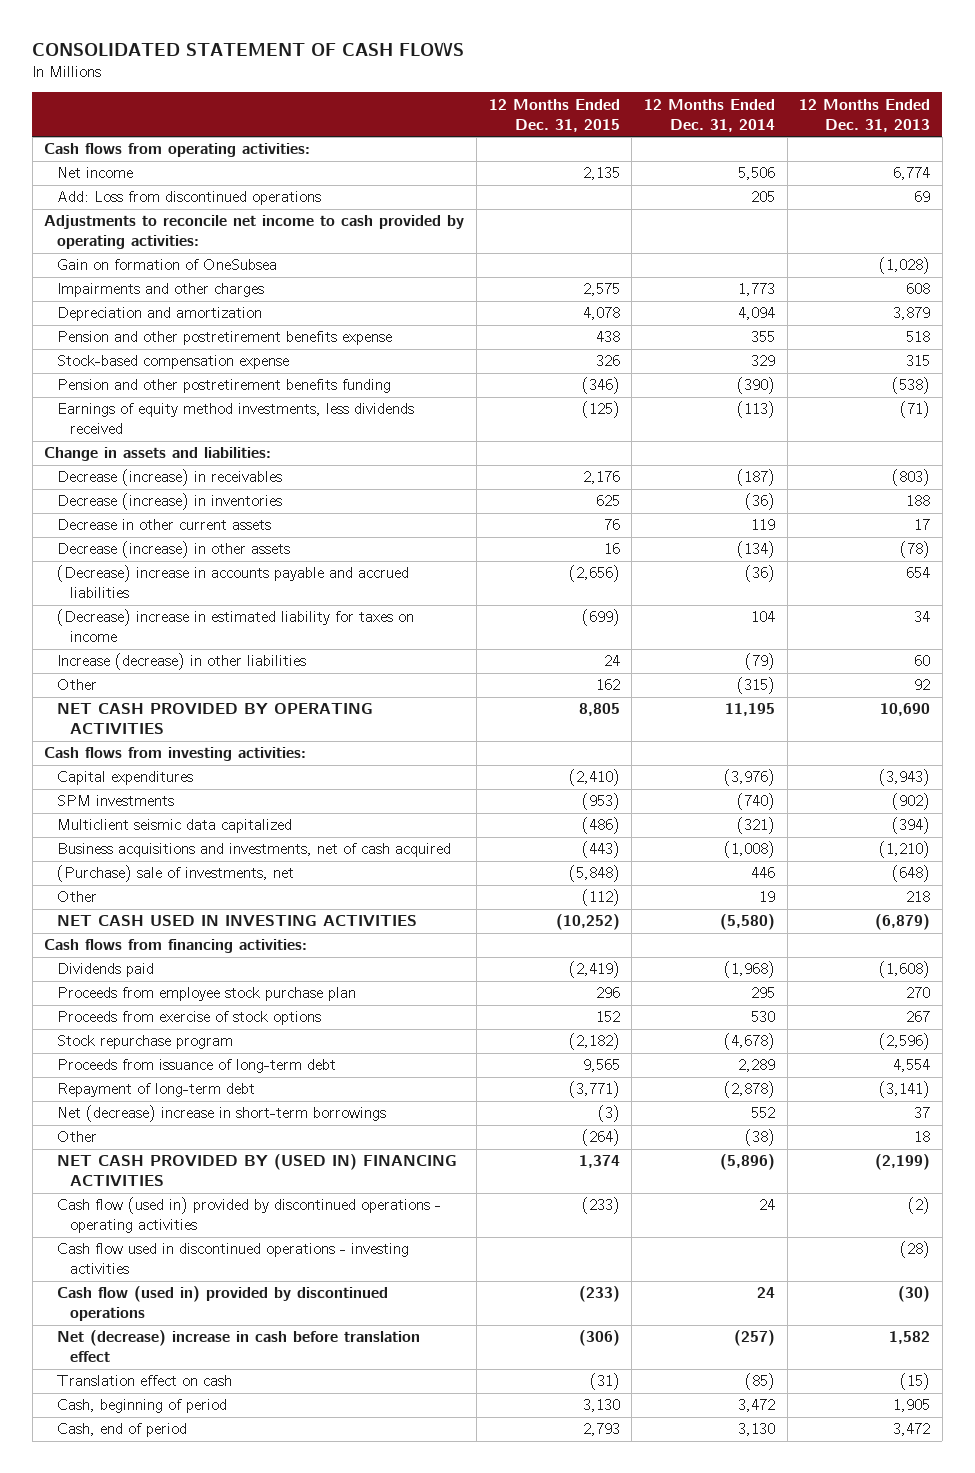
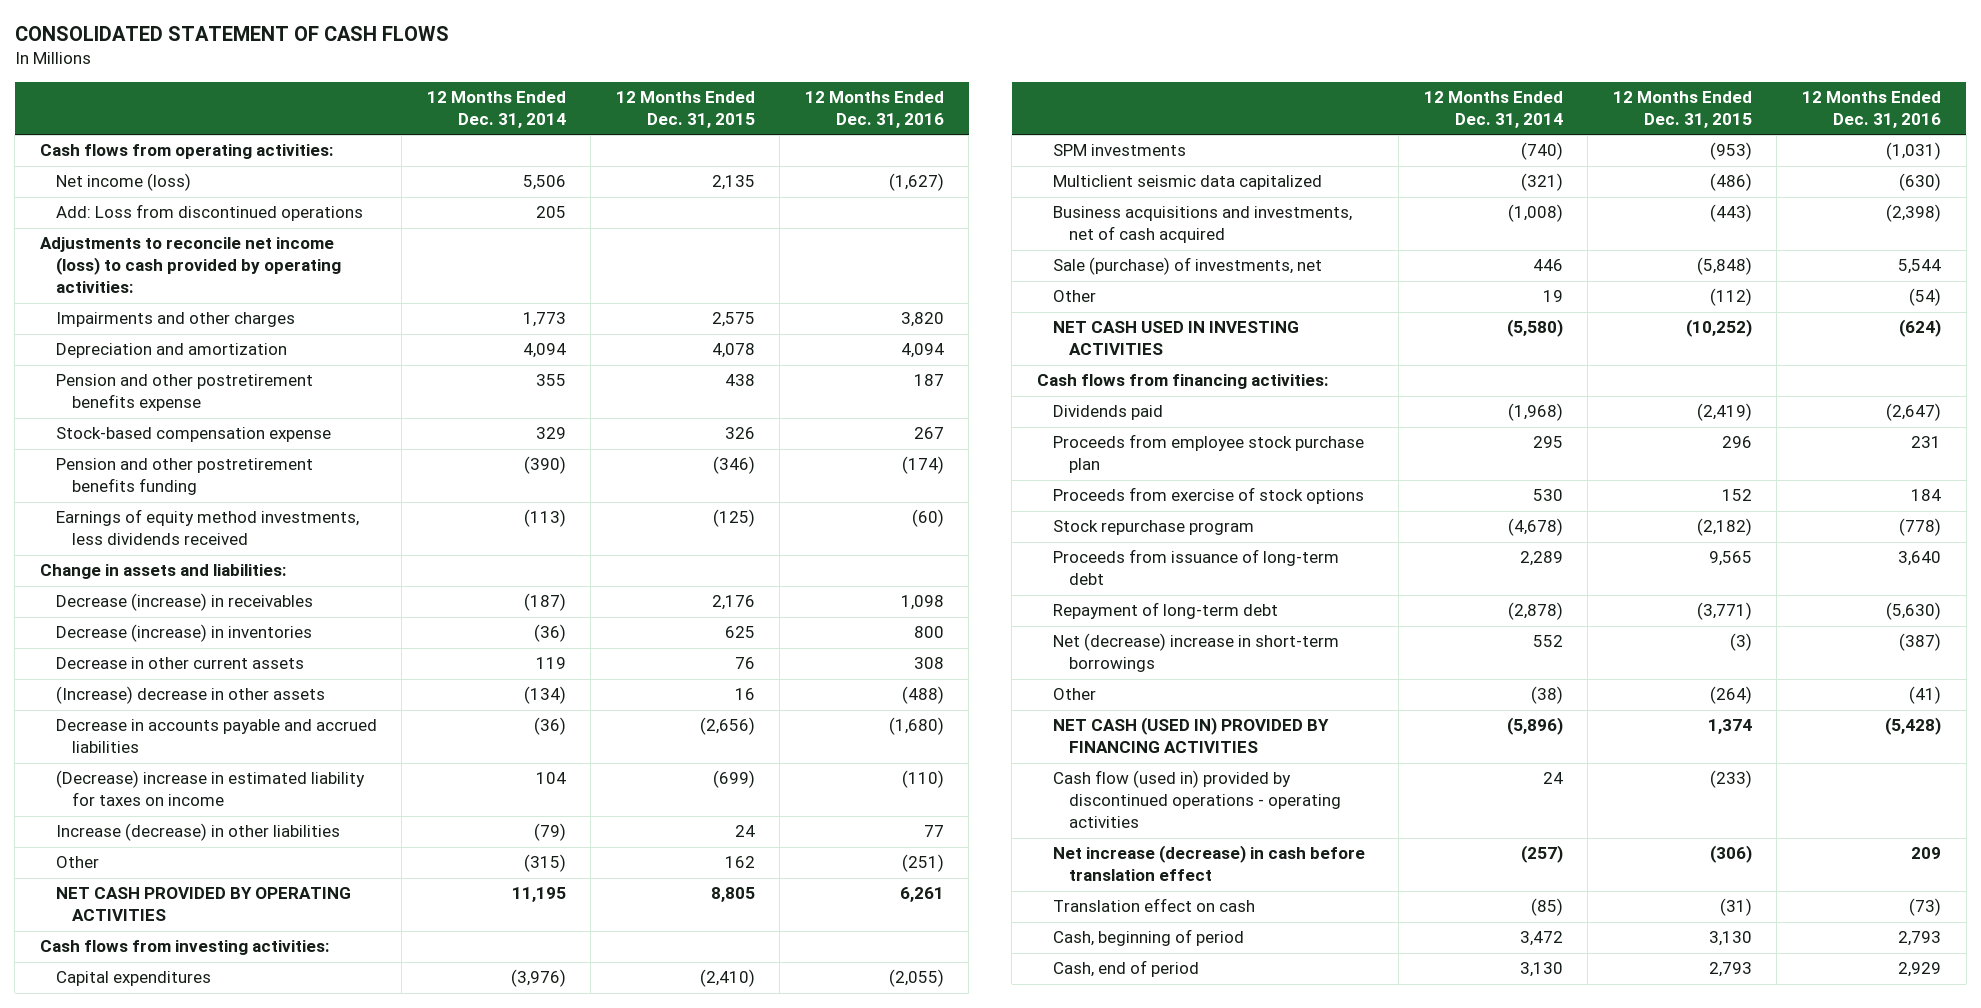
[799,98,931,132] 12 Months Ended Dec. 31, 2013 -> none
none -> [804,91,944,129] 12 Months Ended Dec. 31, 2016
[57,167,134,179] Net income -> [55,173,191,192] Net income (loss)
[57,259,278,271] Gain on formation of OneSubsea -> none
[44,215,465,250] Adjustments to reconcile net income to cash provided by operating activities: -> [39,237,341,294] Adjustments to reconcile net income (loss) to cash provided by operating activities:
[57,541,291,559] Decrease (increase) in other assets -> [55,686,325,705] (Increase) decrease in other assets
[57,565,410,599] (Decrease) increase in accounts payable and accrued liabilities -> [55,719,377,754] Decrease in accounts payable and accrued liabilities
[57,865,295,883] (Purchase) sale of investments, net -> [1052,257,1322,276] Sale (purchase) of investments, net
[57,1154,458,1187] NET CASH PROVIDED BY (USED IN) FINANCING ACTIVITIES -> [1052,717,1329,754] NET CASH (USED IN) PROVIDED BY FINANCING ACTIVITIES
[57,1243,410,1275] Cash flow used in discontinued operations - investing activities -> none
[57,1286,389,1322] Cash flow (used in) provided by discontinued operations -> none
[57,1330,421,1363] Net (decrease) increase in cash before translation effect -> [1052,845,1365,882] Net increase (decrease) in cash before translation effect

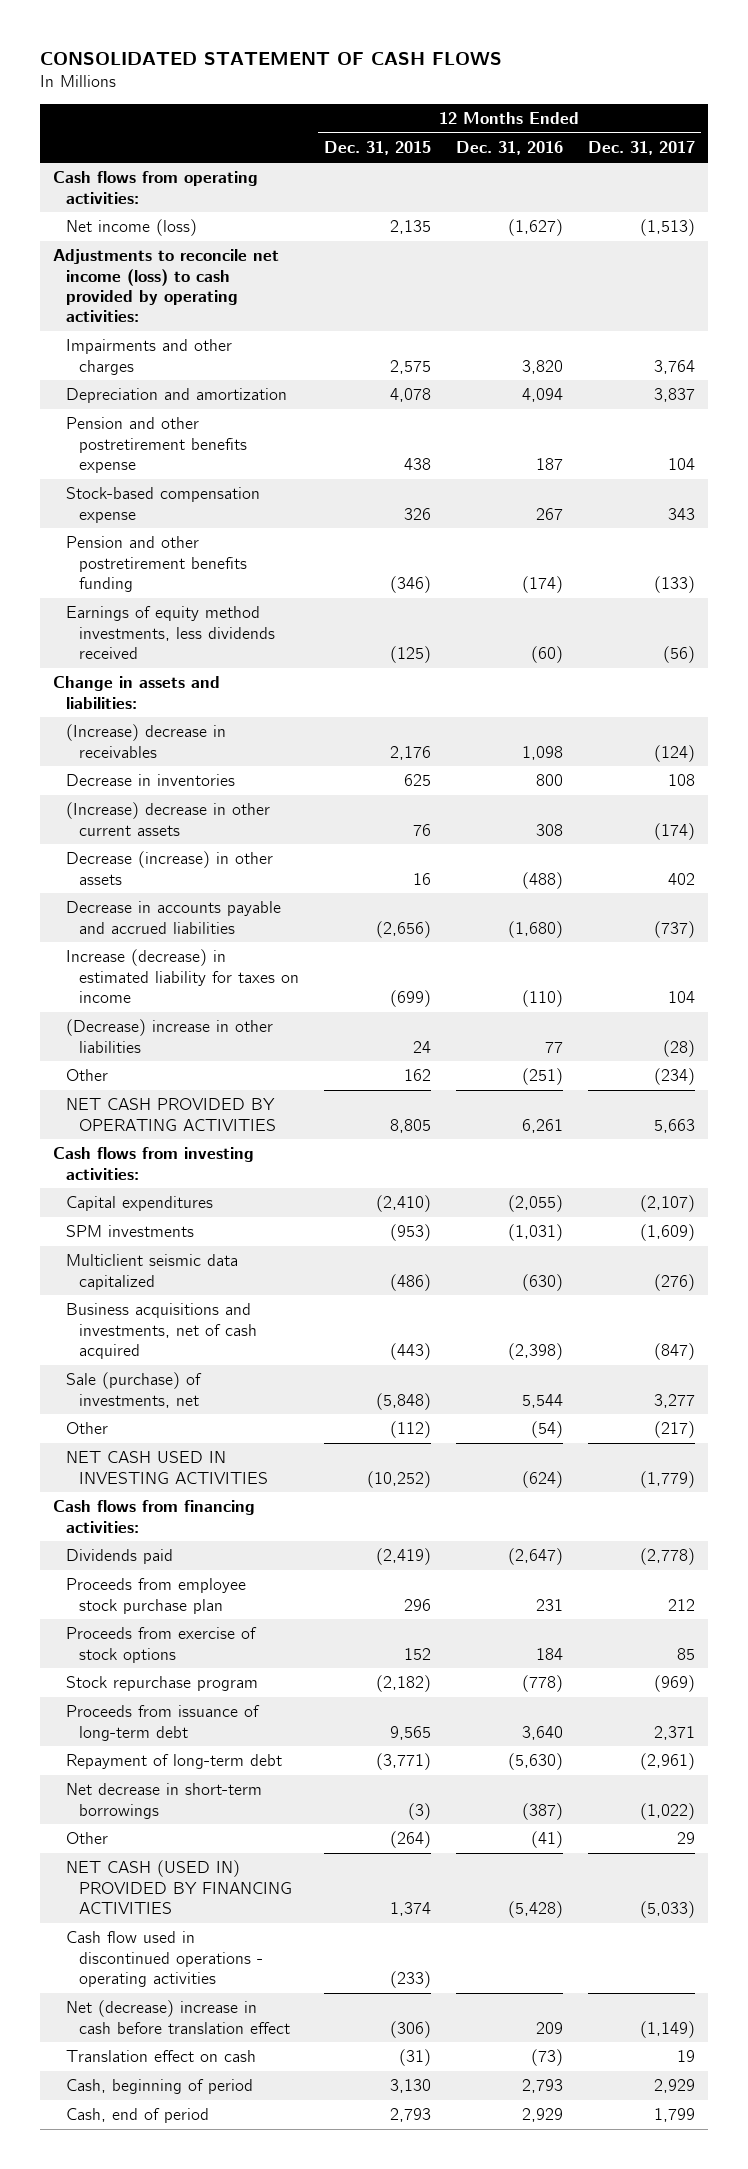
[426,91,566,129] 12 Months Ended Dec. 31, 2014 -> none
none -> [587,141,695,156] Dec. 31, 2017
[55,204,363,222] Add: Loss from discontinued operations -> none
[55,593,313,612] Decrease (increase) in receivables -> [65,724,226,758] (Increase) decrease in receivables
[55,624,312,643] Decrease (increase) in inventories -> [65,774,235,787] Decrease in inventories
[55,657,304,670] Decrease in other current assets -> [65,802,270,836] (Increase) decrease in other current assets
[55,686,325,705] (Increase) decrease in other assets -> [65,851,273,885] Decrease (increase) in other assets
[55,770,365,807] (Decrease) increase in estimated liability for taxes on income -> [65,949,299,1003] Increase (decrease) in estimated liability for taxes on income
[55,823,340,842] Increase (decrease) in other liabilities -> [65,1019,273,1053] (Decrease) increase in other liabilities
[1052,633,1339,673] Net (decrease) increase in short-term borrowings -> [65,1783,262,1819] Net decrease in short-term borrowings
[1052,770,1341,829] Cash flow (used in) provided by discontinued operations - operating activities -> [65,1931,263,1987] Cash flow used in discontinued operations - operating activities
[1052,845,1365,882] Net increase (decrease) in cash before translation effect -> [65,2000,290,2034] Net (decrease) increase in cash before translation effect

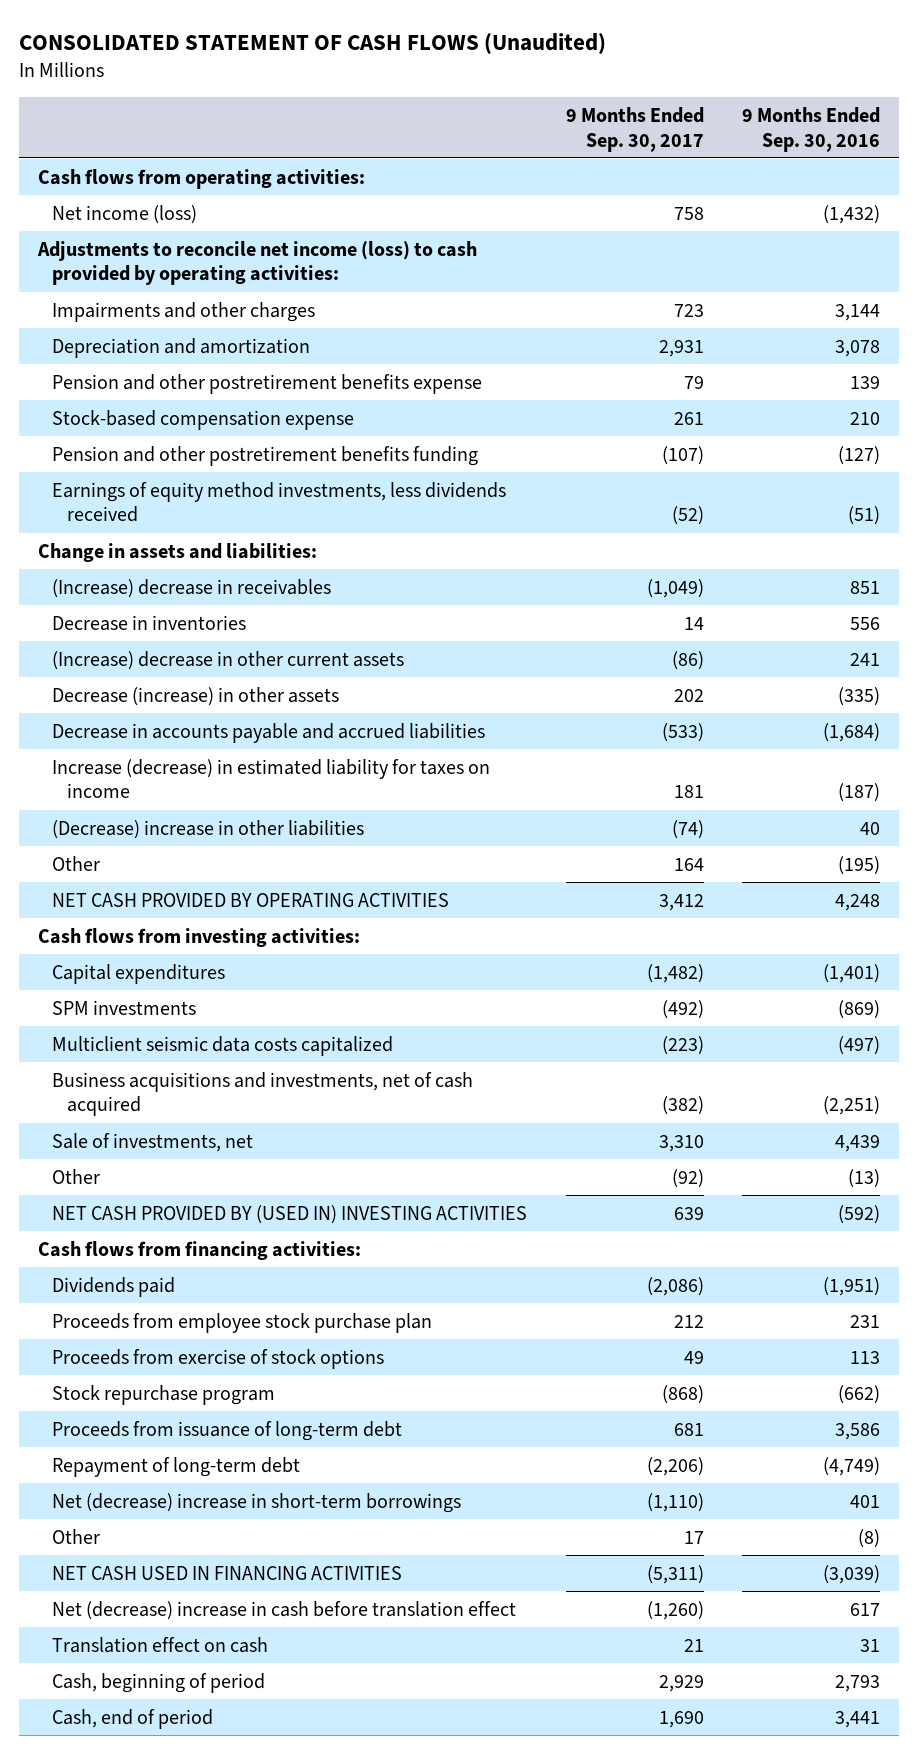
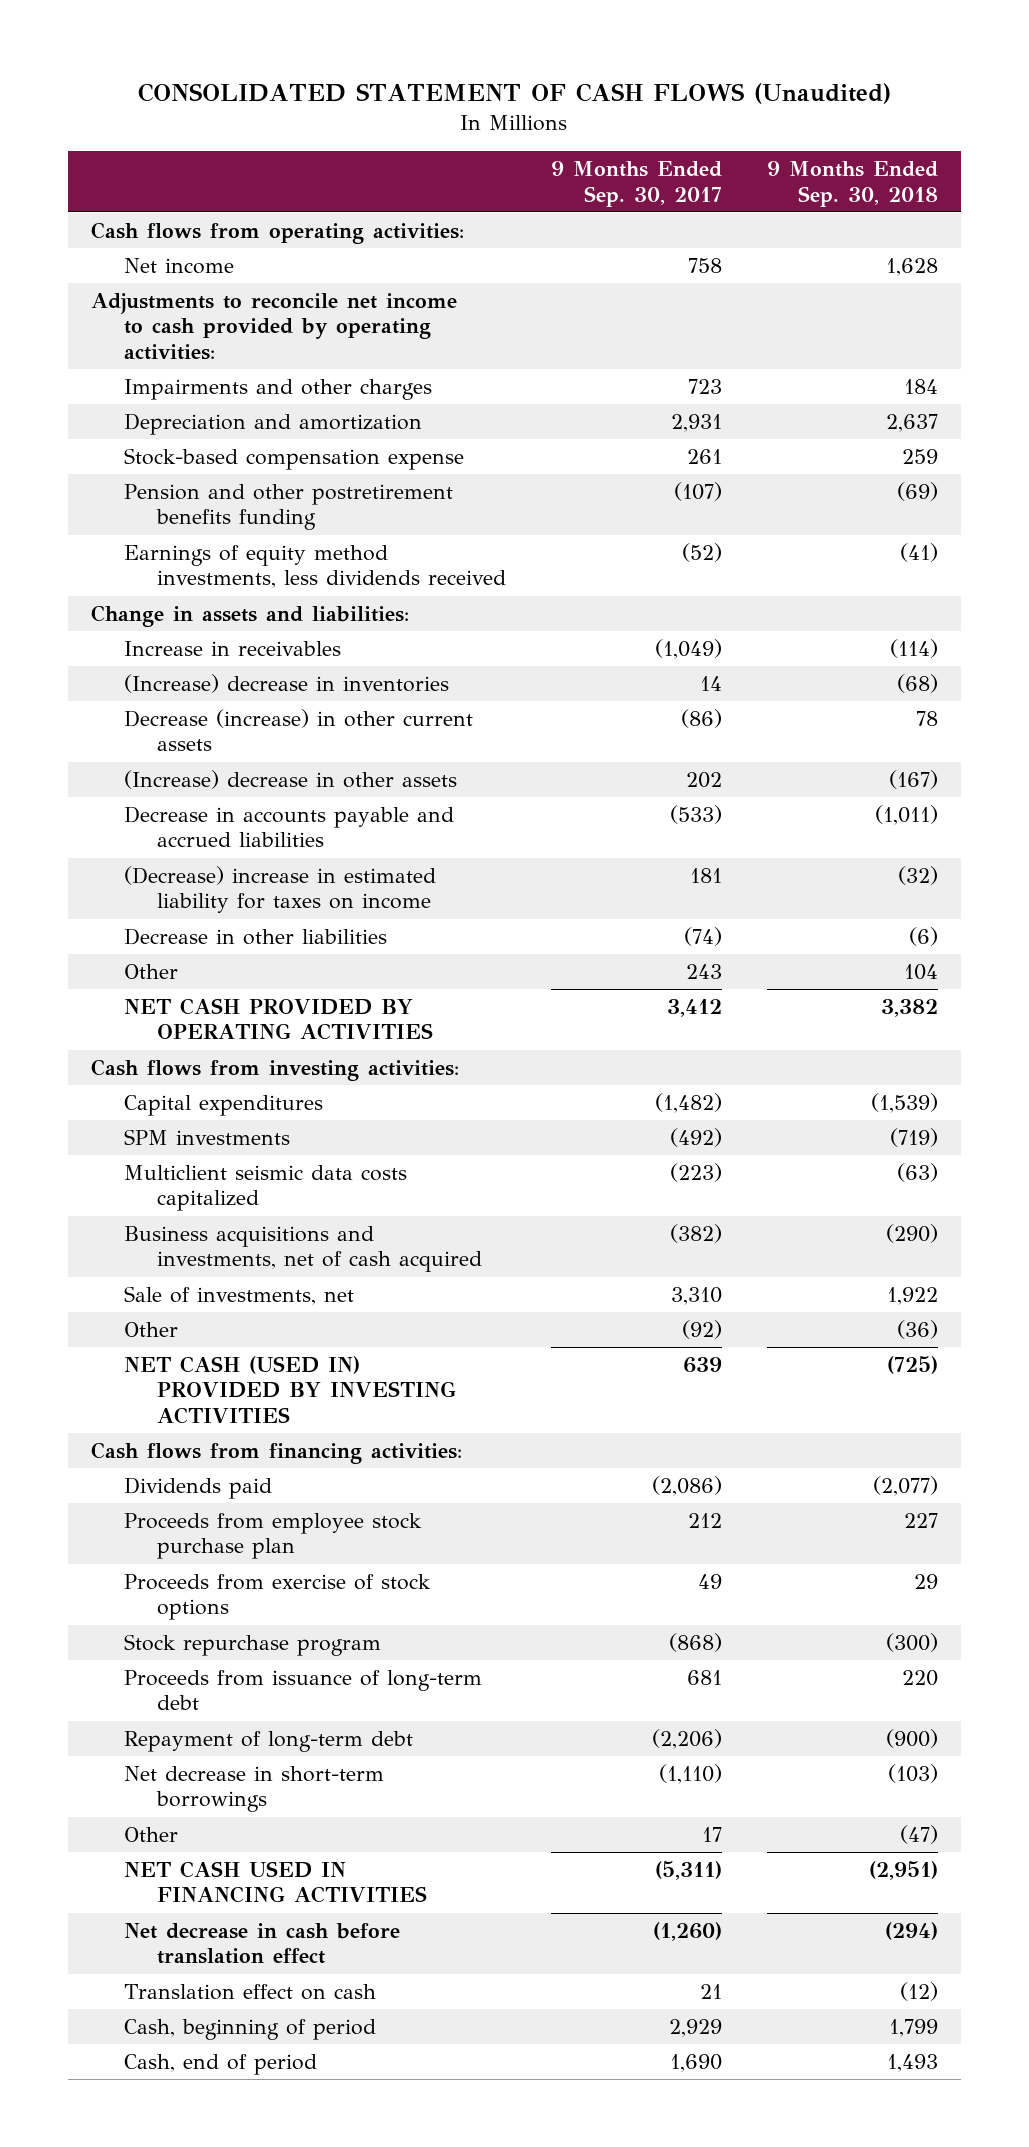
[742,106,881,152] 9 Months Ended Sep. 30, 2016 -> none
none -> [767,161,939,207] 9 Months Ended Sep. 30, 2018
[52,204,198,224] Net income (loss) -> [123,257,234,274] Net income
[37,240,478,286] Adjustments to reconcile net income (loss) to cash provided by operating activities: -> [90,292,457,361] Adjustments to reconcile net income to cash provided by operating activities:
[52,373,483,394] Pension and other postretirement benefits expense -> none
[52,578,332,598] (Increase) decrease in receivables -> [123,640,341,656] Increase in receivables
[52,614,247,631] Decrease in inventories -> [123,673,449,693] (Increase) decrease in inventories
[52,650,405,670] (Increase) decrease in other current assets -> [123,708,473,752] Decrease (increase) in other current assets
[52,686,340,706] Decrease (increase) in other assets -> [123,769,457,789] (Increase) decrease in other assets
[52,758,491,799] Increase (decrease) in estimated liability for taxes on income -> [123,865,436,914] (Decrease) increase in estimated liability for taxes on income
[52,819,365,839] (Decrease) increase in other liabilities -> [123,927,387,945] Decrease in other liabilities
[673,857,704,871] 164 -> [686,963,723,979] 243
[52,1204,528,1224] NET CASH PROVIDED BY (USED IN) INVESTING ACTIVITIES -> [123,1355,457,1425] NET CASH (USED IN) PROVIDED BY INVESTING ACTIVITIES
[52,1492,462,1513] Net (decrease) increase in short-term borrowings -> [123,1765,384,1813] Net decrease in short-term borrowings
[52,1600,517,1620] Net (decrease) increase in cash before translation effect -> [123,1922,400,1965] Net decrease in cash before translation effect

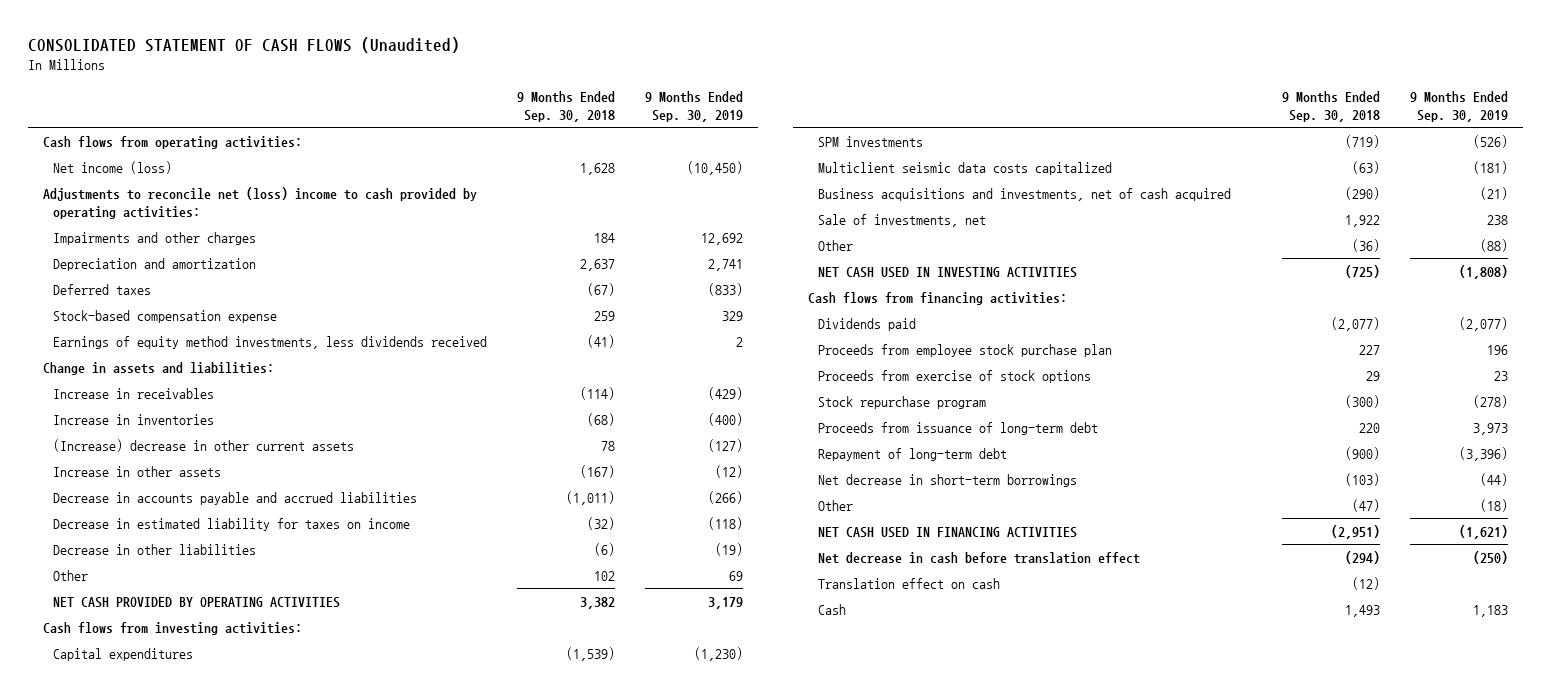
[551,161,723,207] 9 Months Ended Sep. 30, 2017 -> none
none -> [644,90,743,122] 9 Months Ended Sep. 30, 2019
[123,257,234,274] Net income -> [52,160,172,174] Net income (loss)
[90,292,457,361] Adjustments to reconcile net income to cash provided by operating activities: -> [42,186,477,219] Adjustments to reconcile net (loss) income to cash provided by operating activities:
none -> [52,283,151,295] Deferred taxes
[123,483,453,531] Pension and other postretirement benefits funding -> none
[123,673,449,693] (Increase) decrease in inventories -> [52,413,214,425] Increase in inventories
[123,708,473,752] Decrease (increase) in other current assets -> [52,438,354,452] (Increase) decrease in other current assets
[123,769,457,789] (Increase) decrease in other assets -> [52,465,221,477] Increase in other assets
[123,865,436,914] (Decrease) increase in estimated liability for taxes on income -> [52,517,410,531] Decrease in estimated liability for taxes on income
[904,963,939,980] 104 -> [593,570,615,581] 102
[123,1355,457,1425] NET CASH (USED IN) PROVIDED BY INVESTING ACTIVITIES -> [818,266,1078,278] NET CASH USED IN INVESTING ACTIVITIES
[123,2053,317,2075] Cash, end of period -> none
[123,2018,376,2040] Cash, beginning of period -> [818,603,847,615] Cash
[889,2018,939,2037] 1,799 -> [1344,604,1380,617] 1,493

